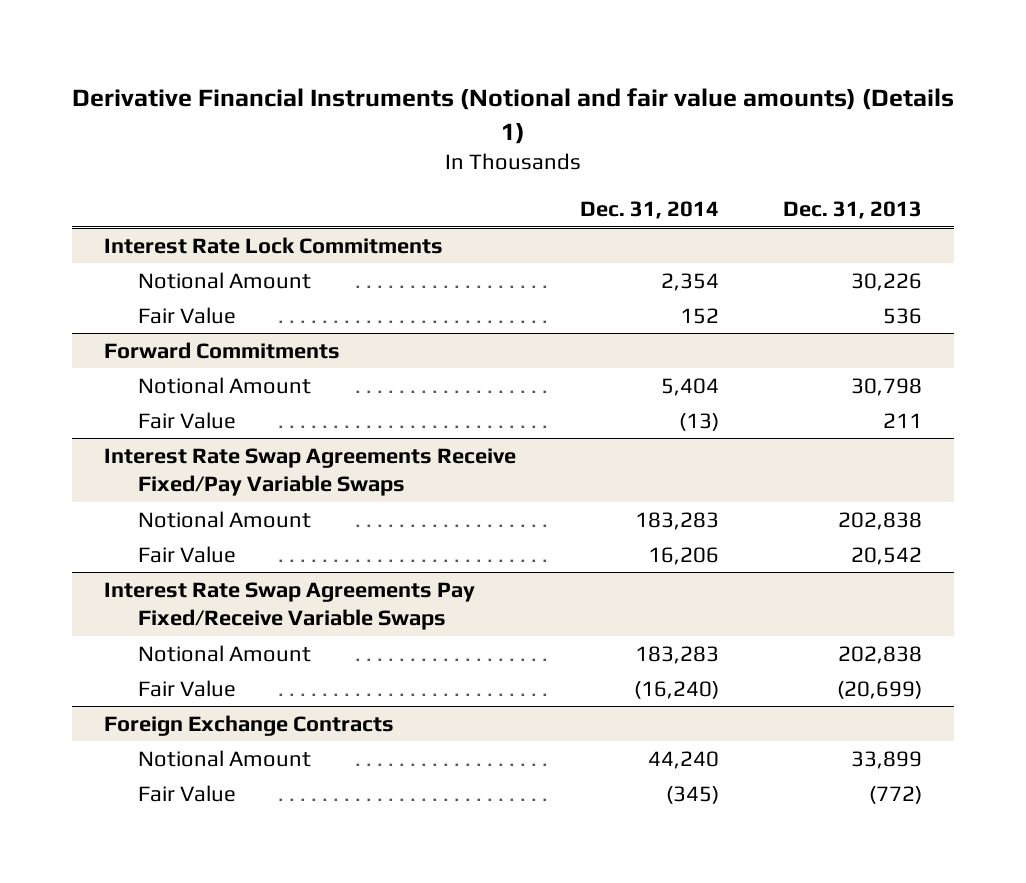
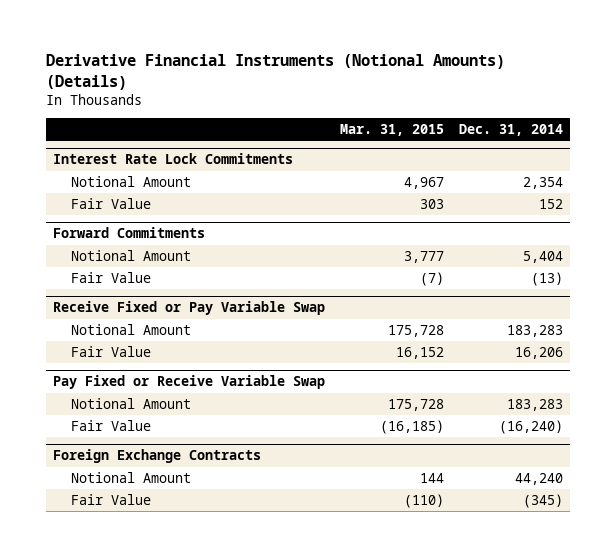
[71,87,954,144] Derivative Financial Instruments (Notional and fair value amounts) (Details 1) -> [45,54,505,91] Derivative Financial Instruments (Notional Amounts) (Details)
[783,201,923,220] Dec. 31, 2013 -> none
none -> [339,124,444,137] Mar. 31, 2015
[103,447,516,497] Interest Rate Swap Agreements Receive Fixed/Pay Variable Swaps -> [52,301,325,316] Receive Fixed or Pay Variable Swap
[103,581,475,631] Interest Rate Swap Agreements Pay Fixed/Receive Variable Swaps -> [52,375,325,390] Pay Fixed or Receive Variable Swap

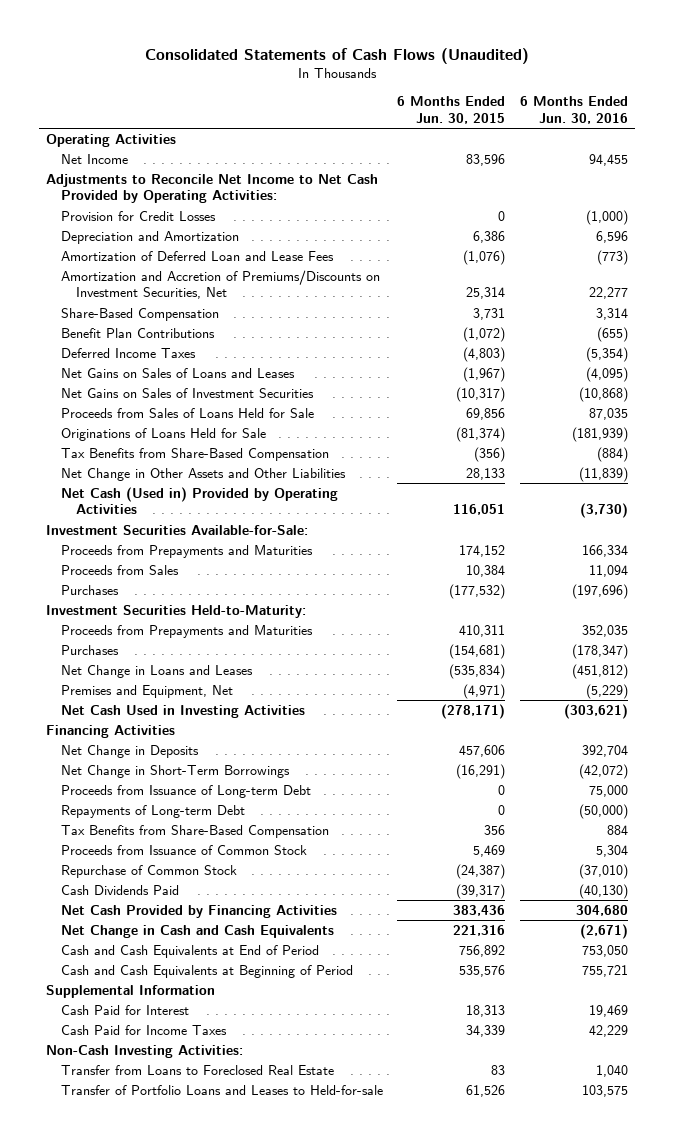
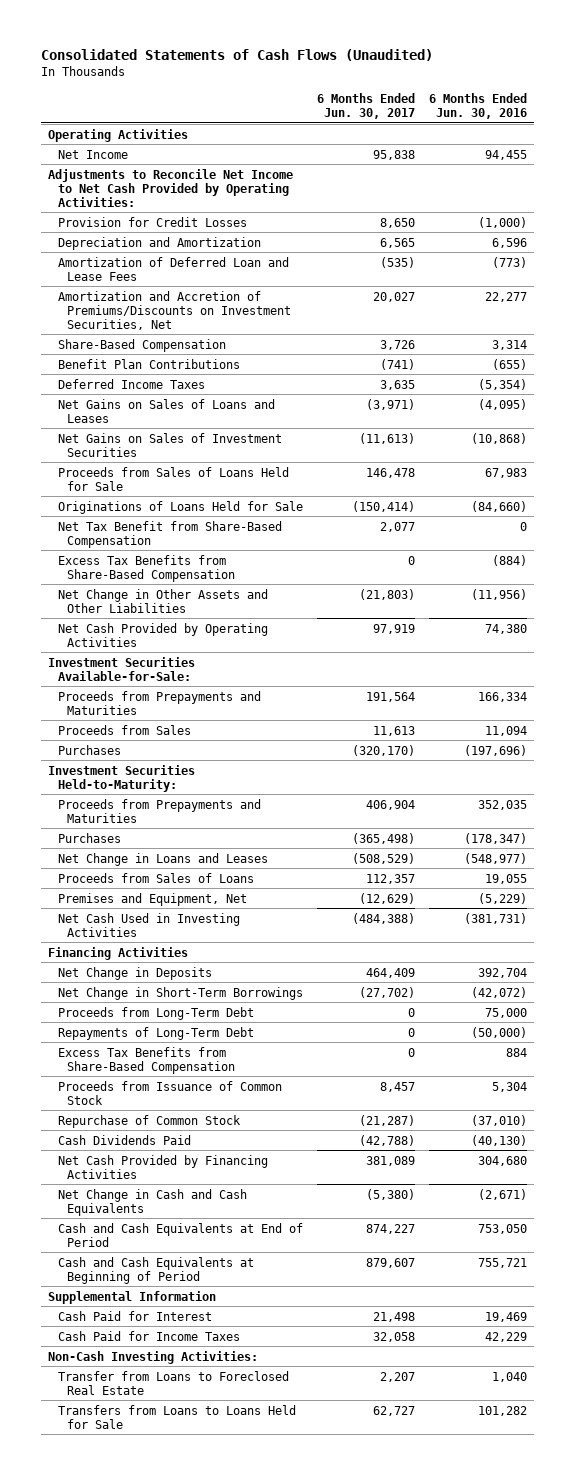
[397,96,506,124] 6 Months Ended Jun. 30, 2015 -> none
none -> [316,92,415,119] 6 Months Ended Jun. 30, 2017
[588,407,628,420] 87,035 -> [485,467,528,478] 67,983
[571,426,628,442] (181,939) -> [471,500,528,512] (84,660)
none -> [57,520,282,548] Net Tax Benefit from Share-Based Compensation
[61,447,330,461] Tax Benefits from Share-Based Compensation -> [57,554,236,582] Excess Tax Benefits from Share-Based Compensation
[578,466,628,482] (11,839) -> [471,588,528,600] (11,956)
[61,486,339,515] Net Cash (Used in) Provided by Operating Activities -> [57,622,268,647] Net Cash Provided by Operating Activities
[579,503,628,519] (3,730) -> [485,623,528,634] 74,380
[571,663,628,679] (451,812) -> [464,852,528,864] (548,977)
none -> [57,872,254,883] Proceeds from Sales of Loans
[563,703,628,719] (303,621) -> [464,912,528,924] (381,731)
[61,784,312,798] Proceeds from Issuance of Long-term Debt -> [57,1006,254,1020] Proceeds from Long-Term Debt
[61,804,246,818] Repayments of Long-term Debt -> [57,1026,254,1040] Repayments of Long-Term Debt
[61,824,330,838] Tax Benefits from Share-Based Compensation -> [57,1046,236,1074] Excess Tax Benefits from Share-Based Compensation
[61,1084,384,1095] Transfer of Portfolio Loans and Leases to Held-for-sale -> [57,1404,296,1429] Transfers from Loans to Loans Held for Sale
[581,1084,628,1097] 103,575 -> [478,1405,528,1416] 101,282

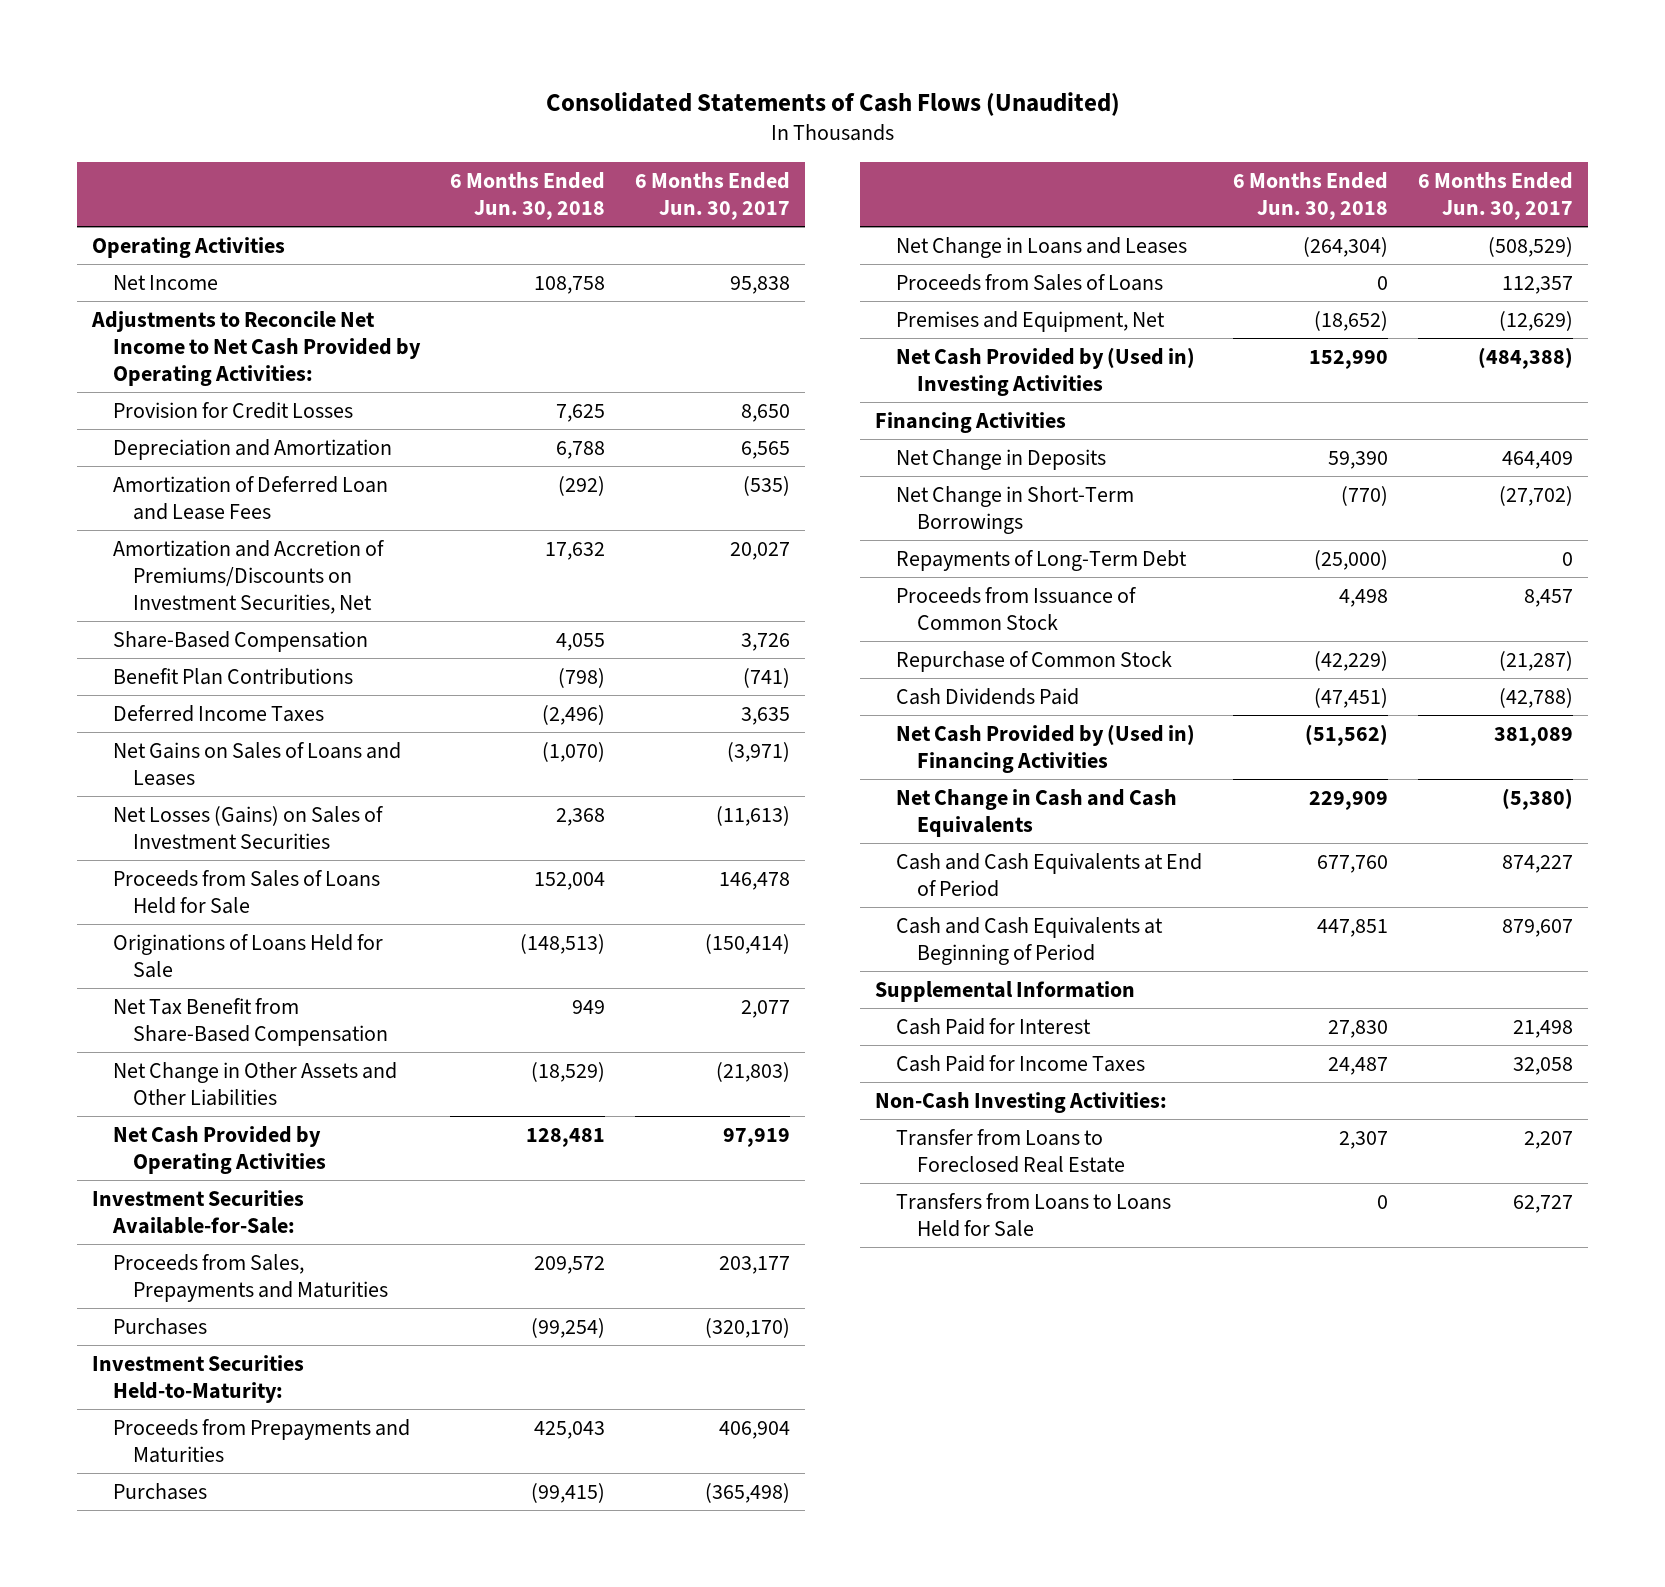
[429,92,528,119] 6 Months Ended Jun. 30, 2016 -> none
none -> [449,172,605,220] 6 Months Ended Jun. 30, 2018
[57,432,282,457] Net Gains on Sales of Investment Securities -> [112,805,384,849] Net Losses (Gains) on Sales of Investment Securities
[57,554,236,582] Excess Tax Benefits from Share-Based Compensation -> none
[57,724,191,735] Proceeds from Sales -> none
[57,690,261,715] Proceeds from Prepayments and Maturities -> [112,1253,389,1302] Proceeds from Sales, Prepayments and Maturities
[365,691,415,702] 191,564 -> [718,1255,790,1274] 203,177
[57,912,240,937] Net Cash Used in Investing Activities -> [895,346,1195,396] Net Cash Provided by (Used in) Investing Activities
[57,1006,254,1020] Proceeds from Long-Term Debt -> none
[57,1046,236,1074] Excess Tax Benefits from Share-Based Compensation -> none
[57,1154,268,1179] Net Cash Provided by Financing Activities -> [895,723,1195,773] Net Cash Provided by (Used in) Financing Activities

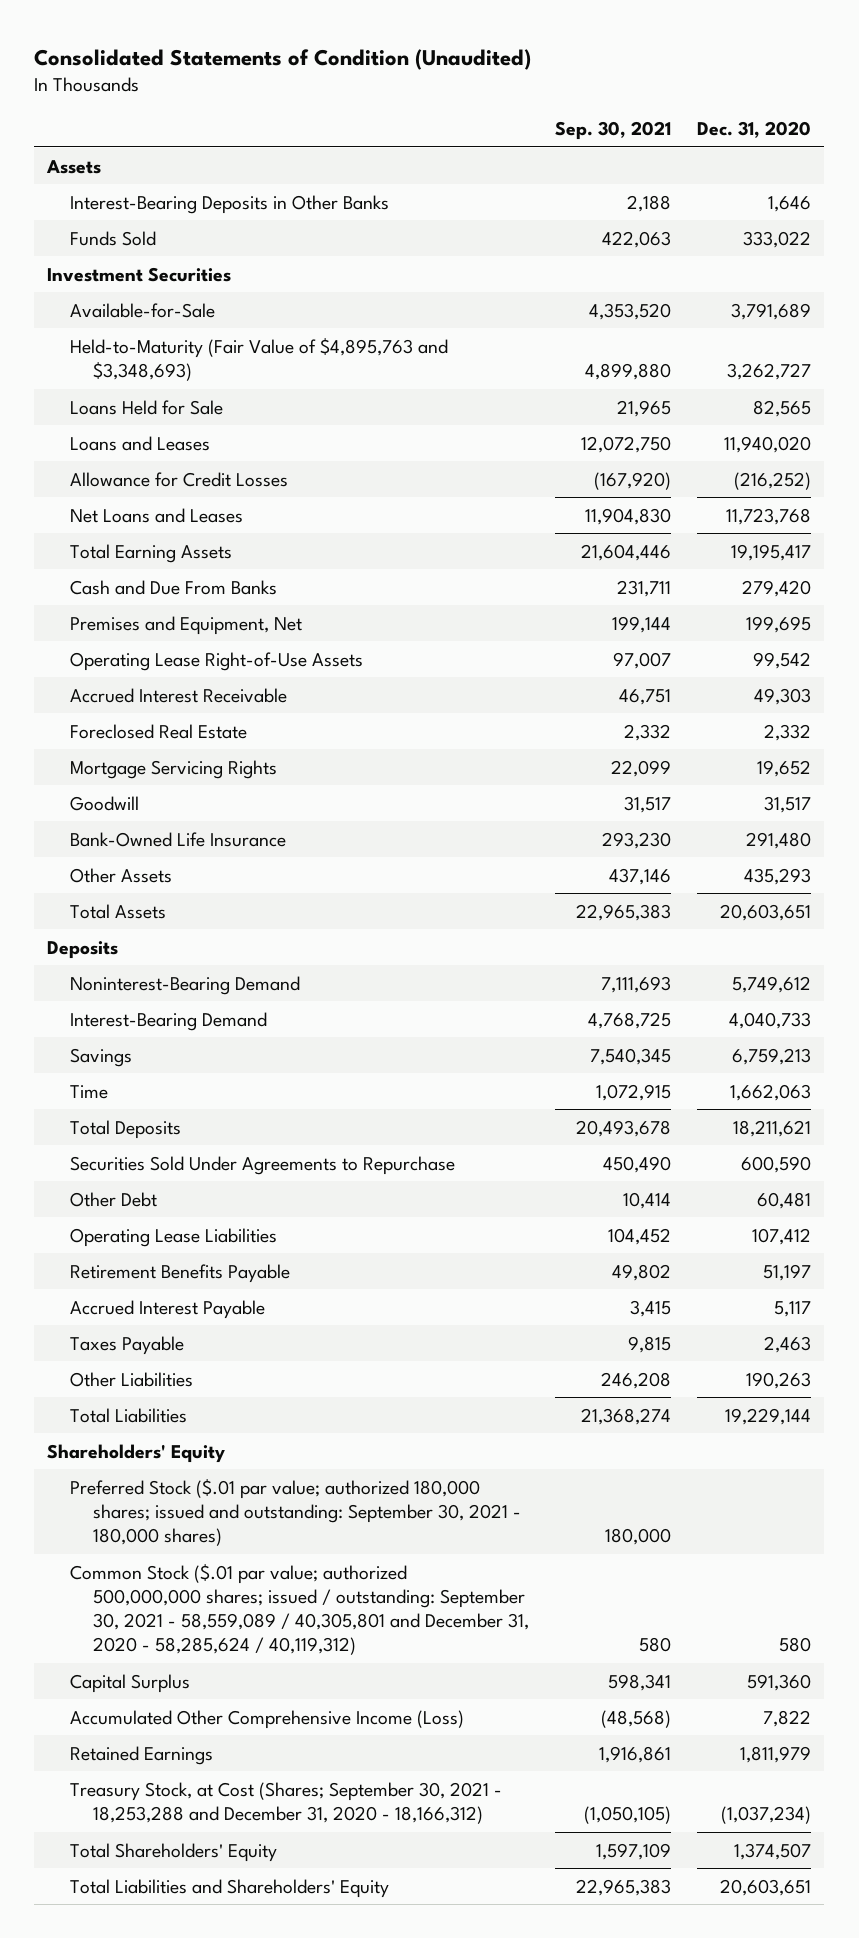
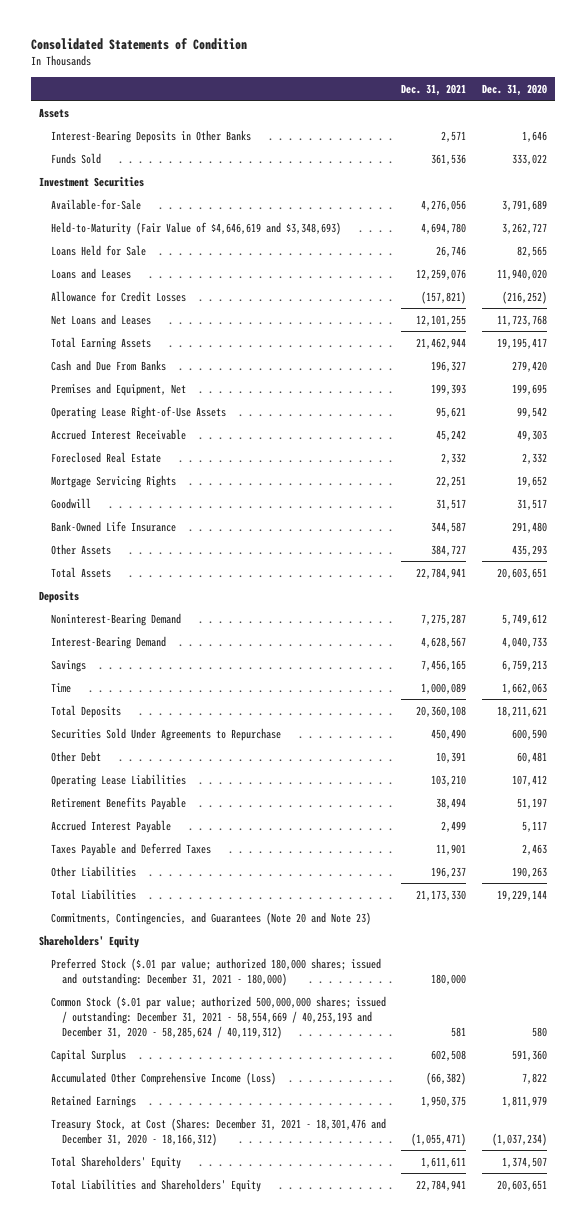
[34,48,532,70] Consolidated Statements of Condition (Unaudited) -> [31,38,248,51] Consolidated Statements of Condition
[554,121,671,141] Sep. 30, 2021 -> none
none -> [401,83,467,96] Dec. 31, 2021
[70,337,449,381] Held-to-Maturity (Fair Value of $4,895,763 and $3,348,693) -> [50,221,341,235] Held-to-Maturity (Fair Value of $4,646,619 and $3,348,693)
[70,1335,185,1355] Taxes Payable -> [50,842,211,856] Taxes Payable and Deferred Taxes
none -> [50,911,371,925] Commitments, Contingencies, and Guarantees (Note 20 and Note 23)
[70,1478,521,1547] Preferred Stock ($.01 par value; authorized 180,000 shares; issued and outstanding: September 30, 2021 - 180,000 shares) -> [50,957,381,986] Preferred Stock ($.01 par value; authorized 180,000 shares; issued and outstanding: December 31, 2021 - 180,000)
[70,1563,529,1656] Common Stock ($.01 par value; authorized 500,000,000 shares; issued / outstanding: September 30, 2021 - 58,559,089 / 40,305,801 and December 31, 2020 - 58,285,624 / 40,119,312) -> [50,995,386,1039] Common Stock ($.01 par value; authorized 500,000,000 shares; issued / outstanding: December 31, 2021 - 58,554,669 / 40,253,193 and December 31, 2020 - 58,285,624 / 40,119,312)
[70,1781,503,1824] Treasury Stock, at Cost (Shares; September 30, 2021 - 18,253,288 and December 31, 2020 - 18,166,312) -> [50,1117,386,1146] Treasury Stock, at Cost (Shares: December 31, 2021 - 18,301,476 and December 31, 2020 - 18,166,312)

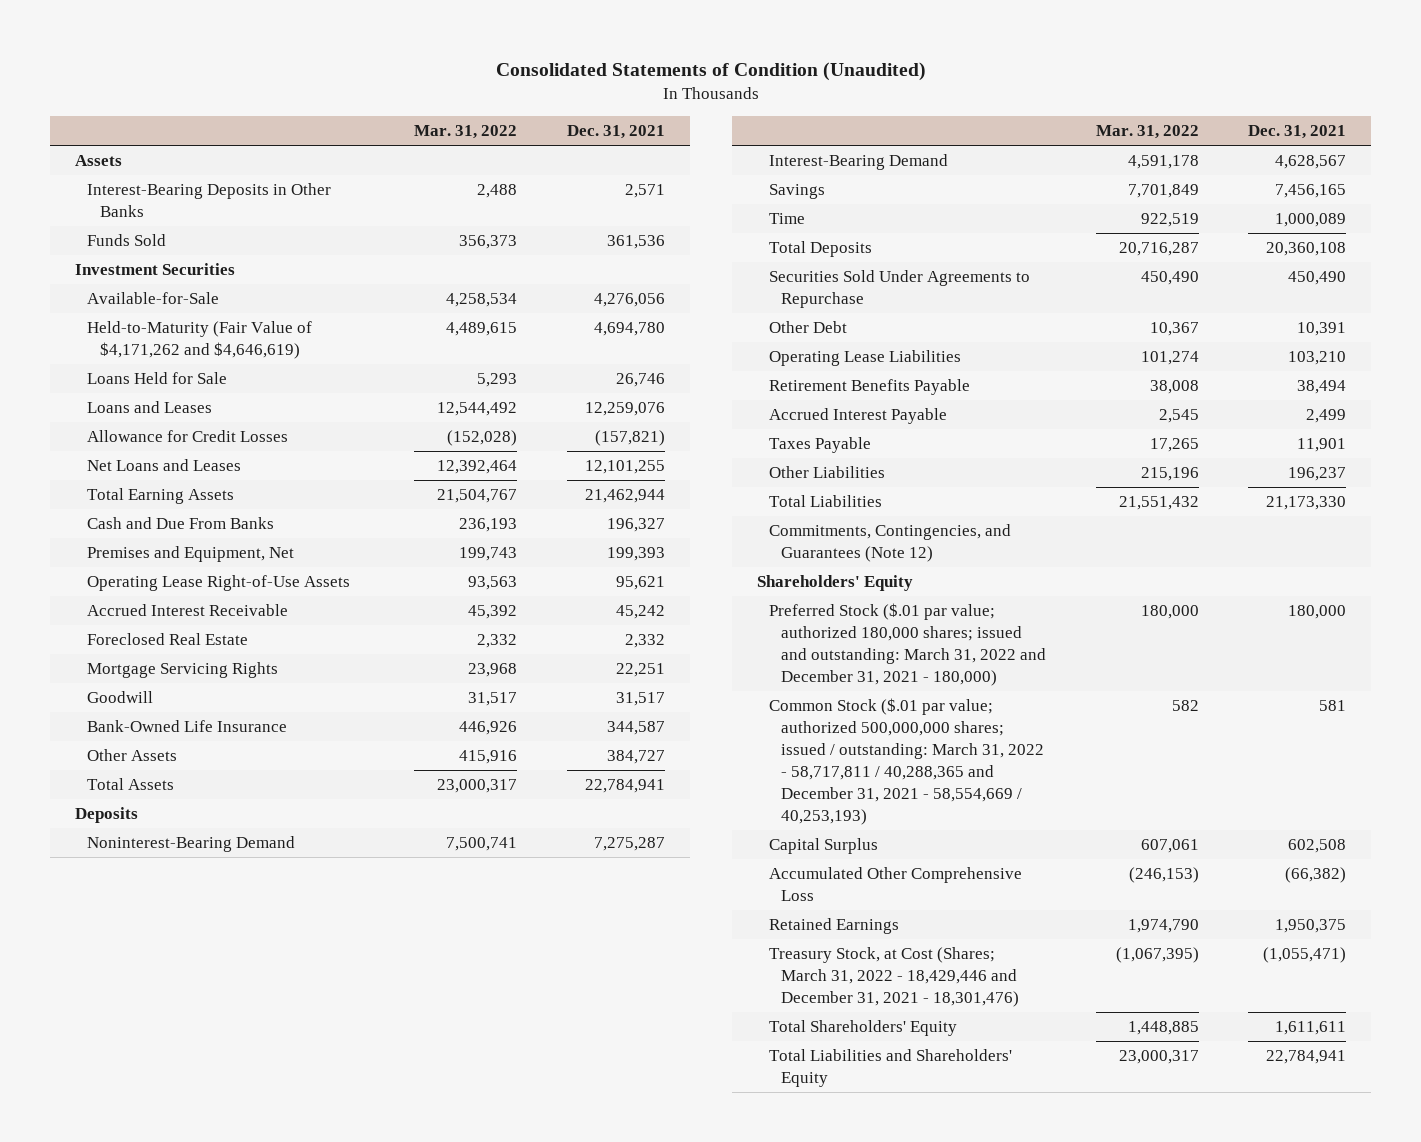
[31,38,248,51] Consolidated Statements of Condition -> [495,62,926,82] Consolidated Statements of Condition (Unaudited)
[481,83,547,96] Dec. 31, 2020 -> none
none -> [414,125,518,140] Mar. 31, 2022
[50,221,341,235] Held-to-Maturity (Fair Value of $4,646,619 and $3,348,693) -> [87,321,313,360] Held-to-Maturity (Fair Value of $4,171,262 and $4,646,619)
[50,842,211,856] Taxes Payable and Deferred Taxes -> [768,437,871,454] Taxes Payable
[50,911,371,925] Commitments, Contingencies, and Guarantees (Note 20 and Note 23) -> [768,524,1011,563] Commitments, Contingencies, and Guarantees (Note 12)
[50,957,381,986] Preferred Stock ($.01 par value; authorized 180,000 shares; issued and outstanding: December 31, 2021 - 180,000) -> [768,603,1047,686] Preferred Stock ($.01 par value; authorized 180,000 shares; issued and outstanding: March 31, 2022 and December 31, 2021 - 180,000)
[50,995,386,1039] Common Stock ($.01 par value; authorized 500,000,000 shares; issued / outstanding: December 31, 2021 - 58,554,669 / 40,253,193 and December 31, 2020 - 58,285,624 / 40,119,312) -> [768,698,1045,825] Common Stock ($.01 par value; authorized 500,000,000 shares; issued / outstanding: March 31, 2022 - 58,717,811 / 40,288,365 and December 31, 2021 - 58,554,669 / 40,253,193)
[50,1071,276,1085] Accumulated Other Comprehensive Income (Loss) -> [768,867,1022,902] Accumulated Other Comprehensive Loss
[50,1117,386,1146] Treasury Stock, at Cost (Shares: December 31, 2021 - 18,301,476 and December 31, 2020 - 18,166,312) -> [768,947,1020,1007] Treasury Stock, at Cost (Shares; March 31, 2022 - 18,429,446 and December 31, 2021 - 18,301,476)

